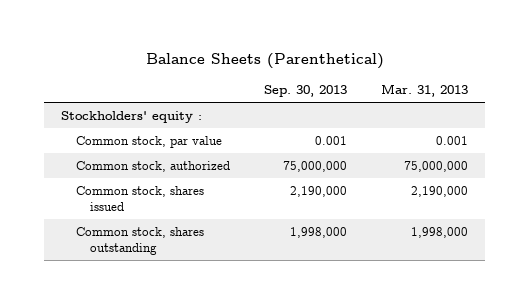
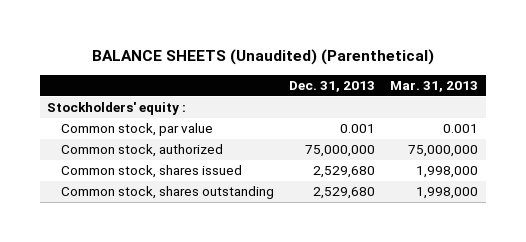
[145,53,384,70] Balance Sheets (Parenthetical) -> [91,49,434,66] BALANCE SHEETS (Unaudited) (Parenthetical)
[263,85,347,98] Sep. 30, 2013 -> none
none -> [289,81,376,93] Dec. 31, 2013
[411,186,469,198] 2,190,000 -> [416,166,479,179] 1,998,000

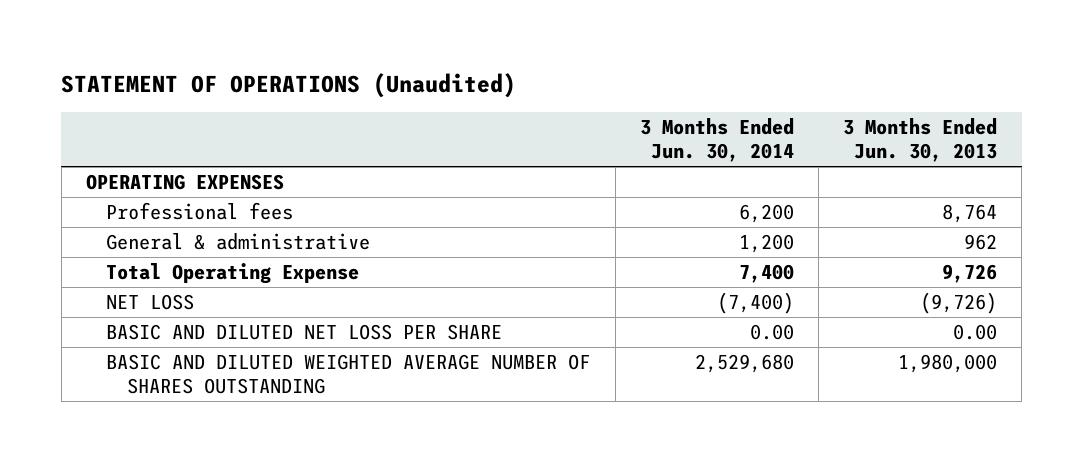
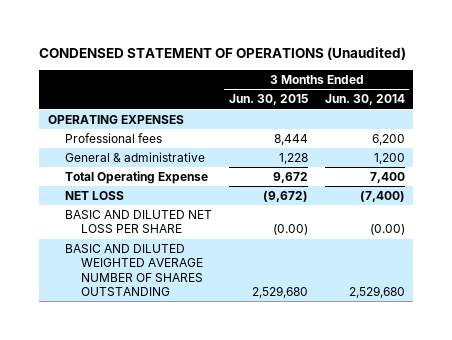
[61,73,517,99] STATEMENT OF OPERATIONS (Unaudited) -> [39,46,407,60] CONDENSED STATEMENT OF OPERATIONS (Unaudited)
[843,117,998,163] 3 Months Ended Jun. 30, 2013 -> none
none -> [228,94,308,106] Jun. 30, 2015
[749,323,794,340] 0.00 -> [369,224,405,236] (0.00)

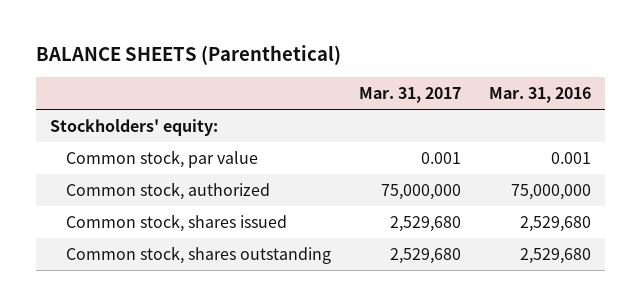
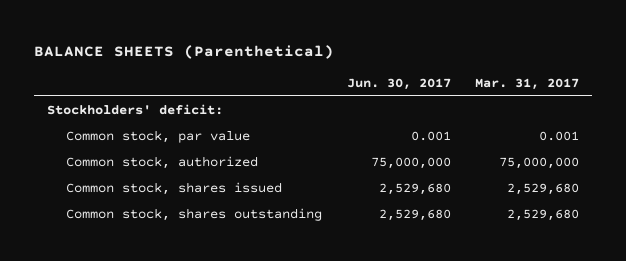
[489,86,592,103] Mar. 31, 2016 -> none
none -> [346,77,451,90] Jun. 30, 2017
[49,119,218,137] Stockholders' equity: -> [46,103,223,115] Stockholders' deficit:

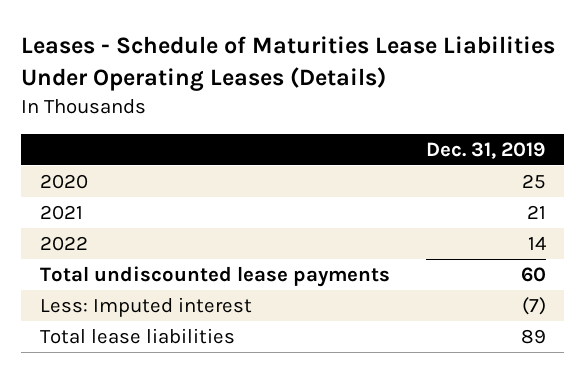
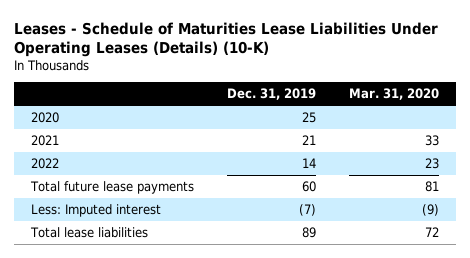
[21,36,556,92] Leases - Schedule of Maturities Lease Liabilities Under Operating Leases (Details) -> [14,21,439,58] Leases - Schedule of Maturities Lease Liabilities Under Operating Leases (Details) (10-K)
none -> [349,88,440,101] Mar. 31, 2020
[39,265,390,287] Total undiscounted lease payments -> [29,180,194,194] Total future lease payments

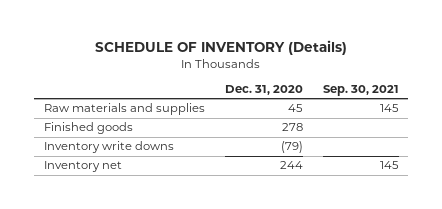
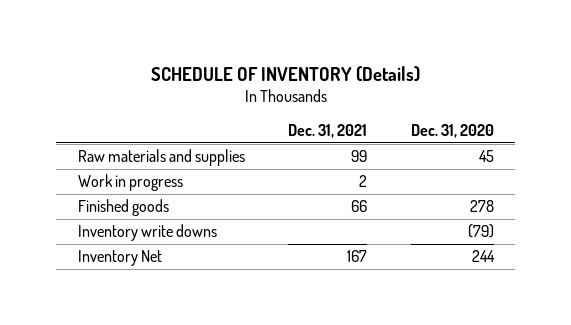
[322,84,399,96] Sep. 30, 2021 -> none
none -> [288,124,368,139] Dec. 31, 2021
none -> [77,174,183,192] Work in progress
[43,161,122,173] Inventory net -> [77,250,162,267] Inventory Net

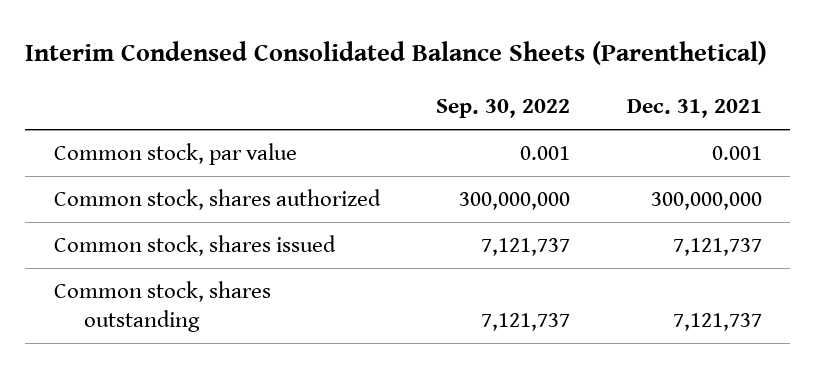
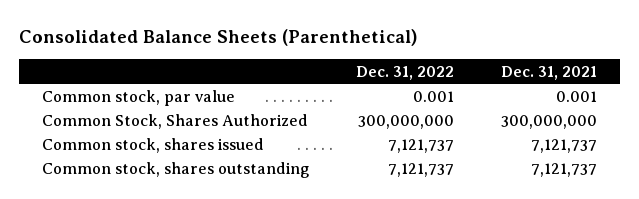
[25,40,768,65] Interim Condensed Consolidated Balance Sheets (Parenthetical) -> [18,29,418,47] Consolidated Balance Sheets (Parenthetical)
[436,99,571,119] Sep. 30, 2022 -> none
none -> [356,65,455,80] Dec. 31, 2022
[53,189,381,211] Common stock, shares authorized -> [41,113,308,129] Common Stock, Shares Authorized

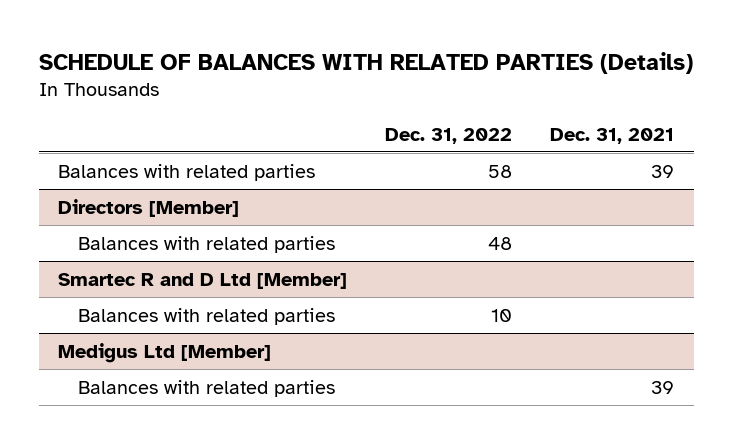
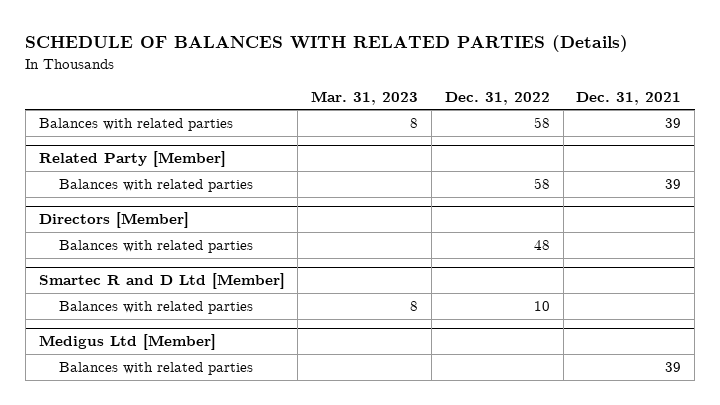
none -> [311,90,419,105] Mar. 31, 2023
none -> [38,151,226,168] Related Party [Member]
none -> [59,179,254,193] Balances with related parties

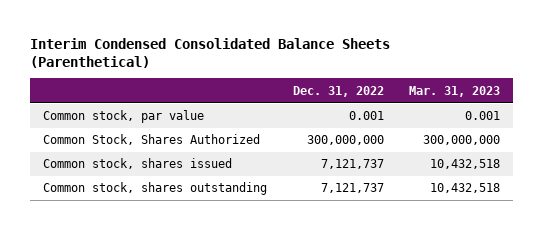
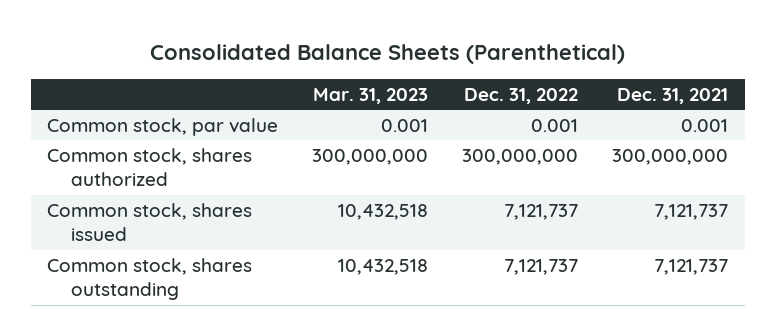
[30,37,391,68] Interim Condensed Consolidated Balance Sheets (Parenthetical) -> [149,44,625,65] Consolidated Balance Sheets (Parenthetical)
none -> [616,87,728,104] Dec. 31, 2021
[43,134,261,146] Common Stock, Shares Authorized -> [47,147,253,187] Common stock, shares authorized

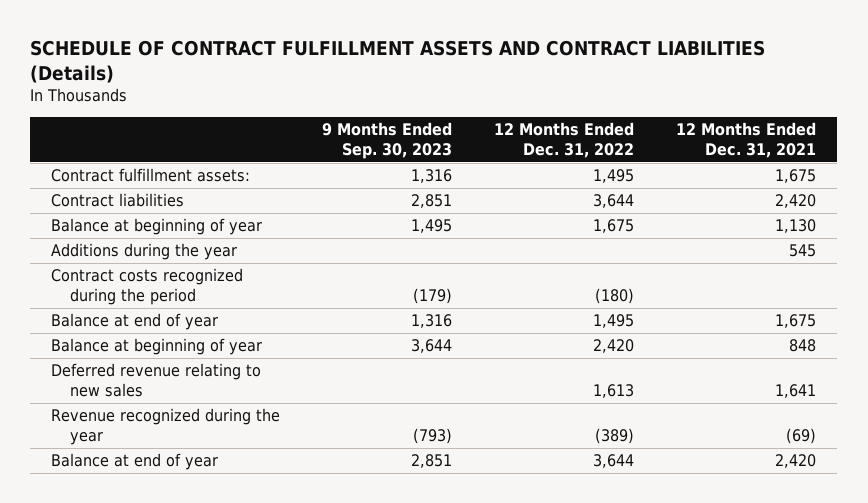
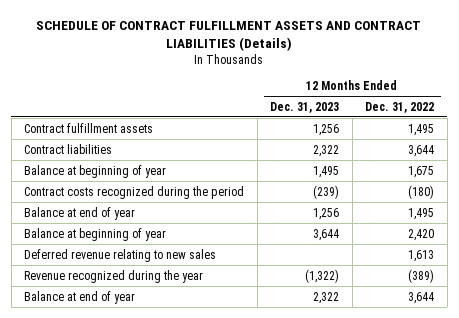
[322,122,453,160] 9 Months Ended Sep. 30, 2023 -> none
[676,122,817,159] 12 Months Ended Dec. 31, 2021 -> none
none -> [270,101,340,113] Dec. 31, 2023
[51,168,251,183] Contract fulfillment assets: -> [24,122,154,133] Contract fulfillment assets
[51,243,238,261] Additions during the year -> none

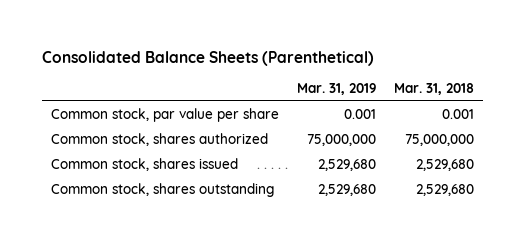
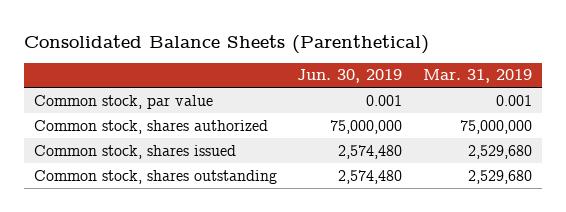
[394,83,475,96] Mar. 31, 2018 -> none
none -> [297,69,403,84] Jun. 30, 2019
[50,108,279,123] Common stock, par value per share -> [34,94,214,109] Common stock, par value

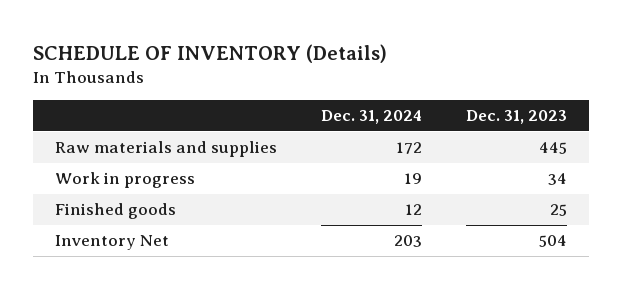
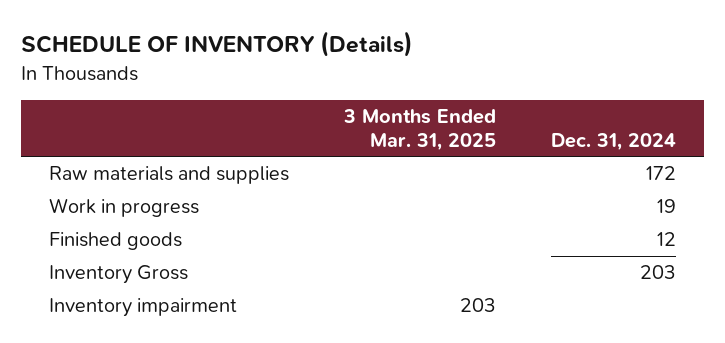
[466,110,568,125] Dec. 31, 2023 -> none
none -> [343,108,497,151] 3 Months Ended Mar. 31, 2025
[54,235,169,251] Inventory Net -> [48,265,188,285] Inventory Gross
none -> [48,298,237,318] Inventory impairment

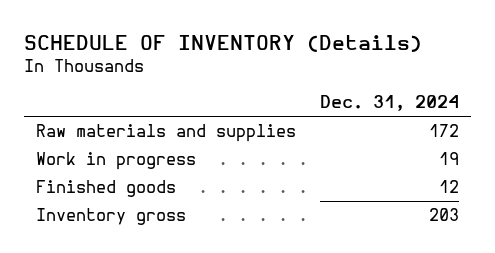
[343,108,497,151] 3 Months Ended Mar. 31, 2025 -> none
[48,298,237,318] Inventory impairment -> none
[48,265,188,285] Inventory Gross -> [36,208,187,226] Inventory gross

